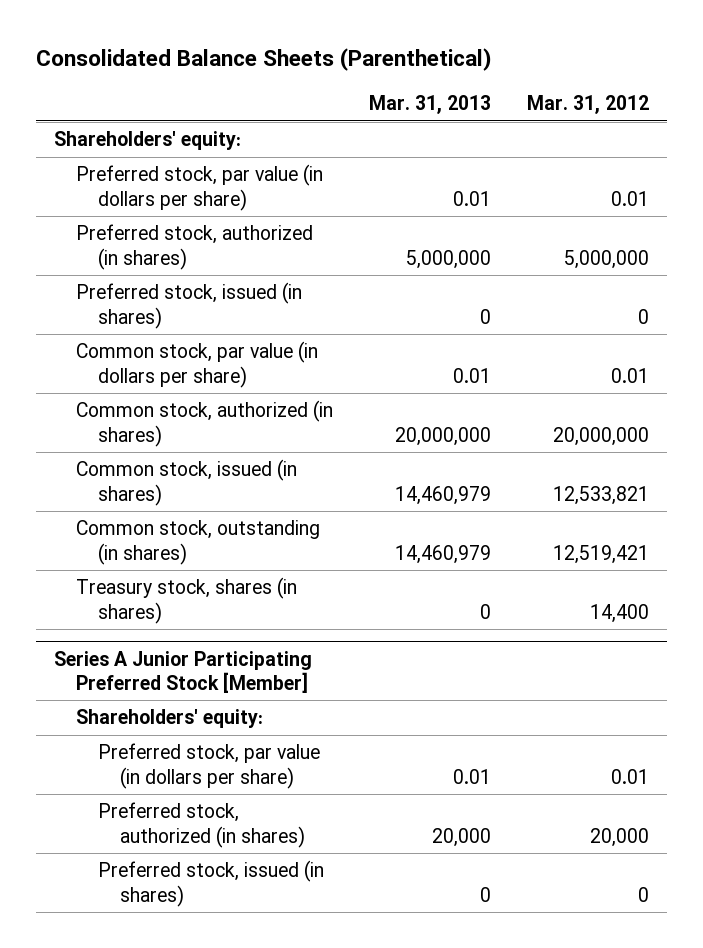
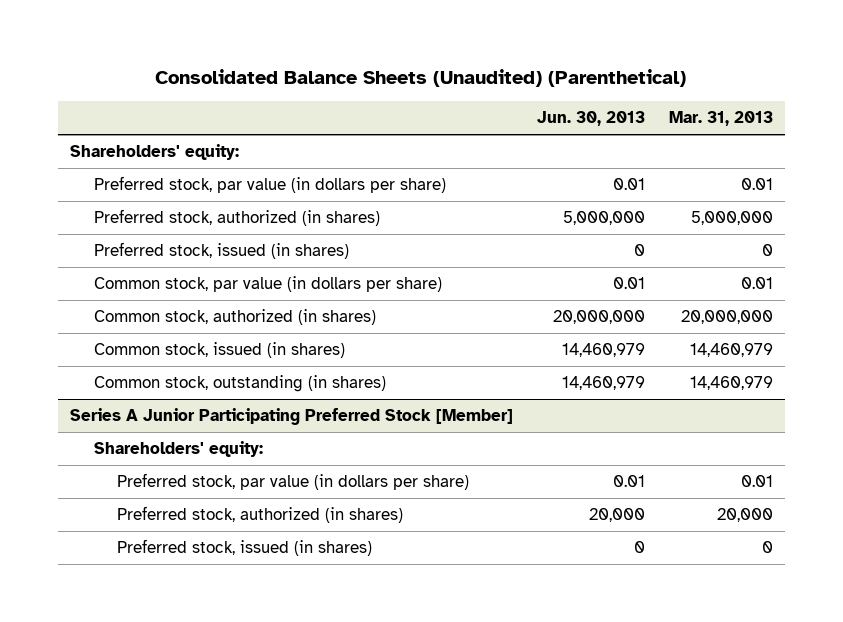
[36,48,493,72] Consolidated Balance Sheets (Parenthetical) -> [155,69,687,88] Consolidated Balance Sheets (Unaudited) (Parenthetical)
[527,95,650,115] Mar. 31, 2012 -> none
none -> [536,111,645,127] Jun. 30, 2013
[76,577,298,624] Treasury stock, shares (in shares) -> none

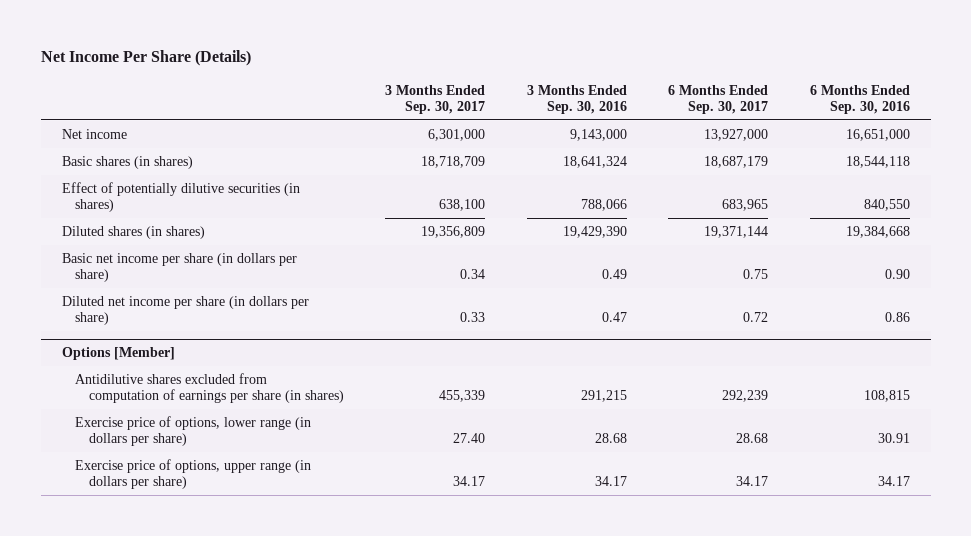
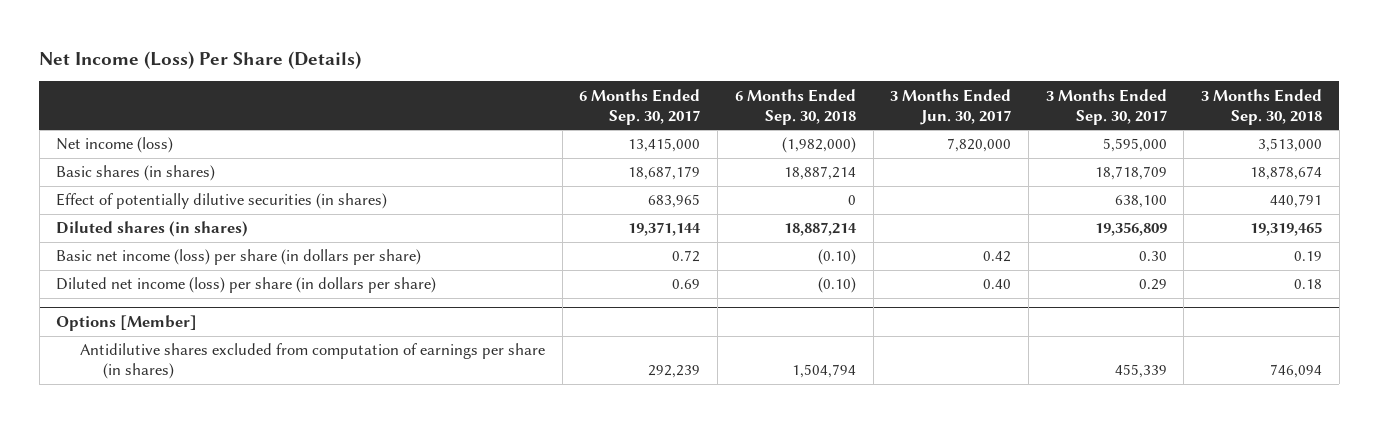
[40,50,251,67] Net Income Per Share (Details) -> [39,50,362,69] Net Income (Loss) Per Share (Details)
[526,84,627,114] 3 Months Ended Sep. 30, 2016 -> none
[809,84,910,114] 6 Months Ended Sep. 30, 2016 -> none
none -> [734,88,856,125] 6 Months Ended Sep. 30, 2018
none -> [890,88,1012,125] 3 Months Ended Jun. 30, 2017
none -> [1201,88,1323,125] 3 Months Ended Sep. 30, 2018
[61,129,127,140] Net income -> [56,137,174,154] Net income (loss)
[428,129,486,142] 6,301,000 -> [1102,138,1167,153] 5,595,000
[704,129,769,142] 13,927,000 -> [628,138,701,153] 13,415,000
[61,253,297,283] Basic net income per share (in dollars per share) -> [56,249,422,266] Basic net income (loss) per share (in dollars per share)
[460,269,486,280] 0.34 -> [1138,251,1167,262] 0.30
[743,269,769,280] 0.75 -> [672,250,701,263] 0.72
[61,296,309,326] Diluted net income per share (in dollars per share) -> [56,277,437,294] Diluted net income (loss) per share (in dollars per share)
[460,312,486,323] 0.33 -> [1138,279,1167,291] 0.29
[743,312,769,323] 0.72 -> [672,279,701,290] 0.69
[75,416,312,447] Exercise price of options, lower range (in dollars per share) -> none
[75,459,312,490] Exercise price of options, upper range (in dollars per share) -> none

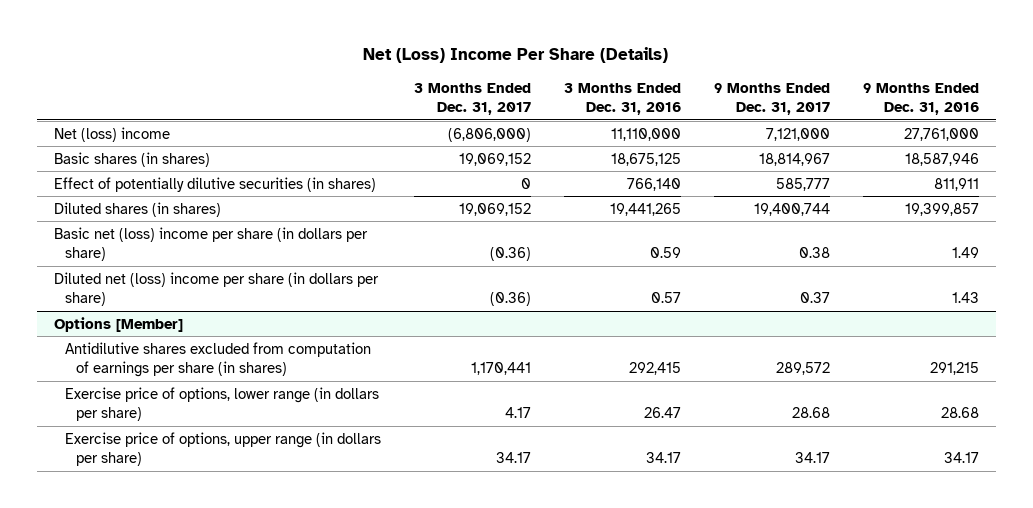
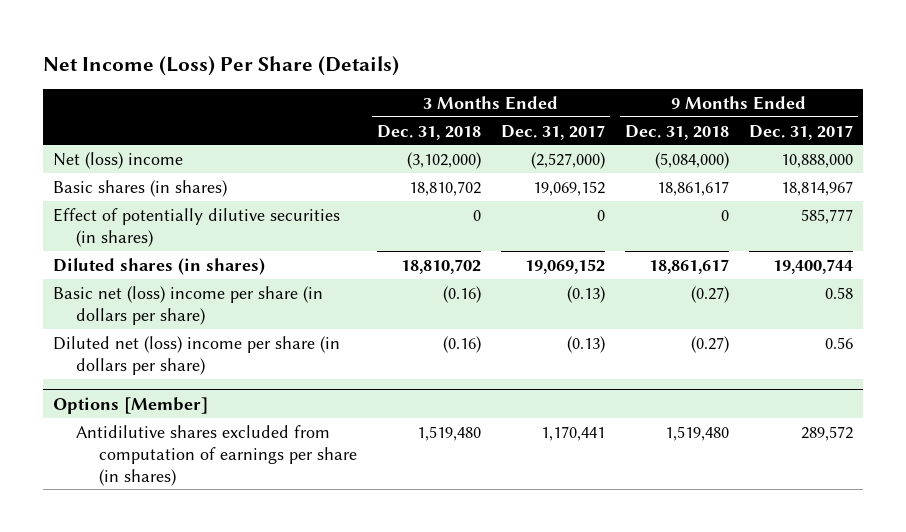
[363,47,669,64] Net (Loss) Income Per Share (Details) -> [42,55,399,76] Net Income (Loss) Per Share (Details)
[564,82,682,115] 3 Months Ended Dec. 31, 2016 -> none
[863,82,980,115] 9 Months Ended Dec. 31, 2016 -> none
none -> [376,124,481,140] Dec. 31, 2018
none -> [624,124,729,140] Dec. 31, 2018
[447,127,531,142] (6,806,000) -> [530,151,605,169] (2,527,000)
[766,127,831,141] 7,121,000 -> [781,153,854,168] 10,888,000
[489,246,531,261] (0.36) -> [566,285,605,303] (0.13)
[799,246,831,258] 0.38 -> [825,286,854,299] 0.58
[489,291,531,306] (0.36) -> [566,335,605,353] (0.13)
[800,291,831,303] 0.37 -> [825,336,854,349] 0.56
[64,386,379,421] Exercise price of options, lower range (in dollars per share) -> none
[64,431,381,466] Exercise price of options, upper range (in dollars per share) -> none

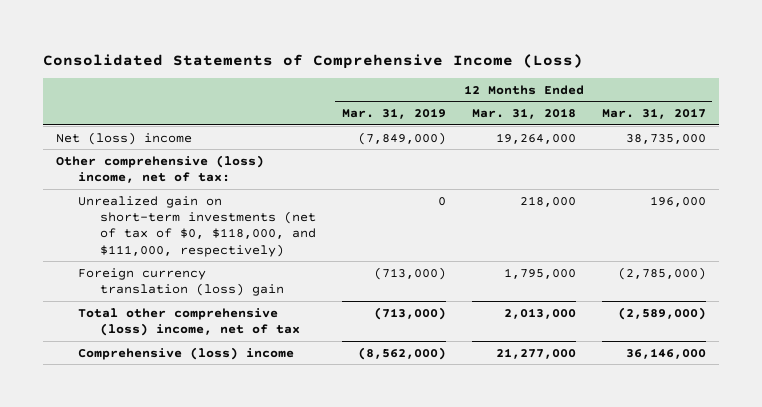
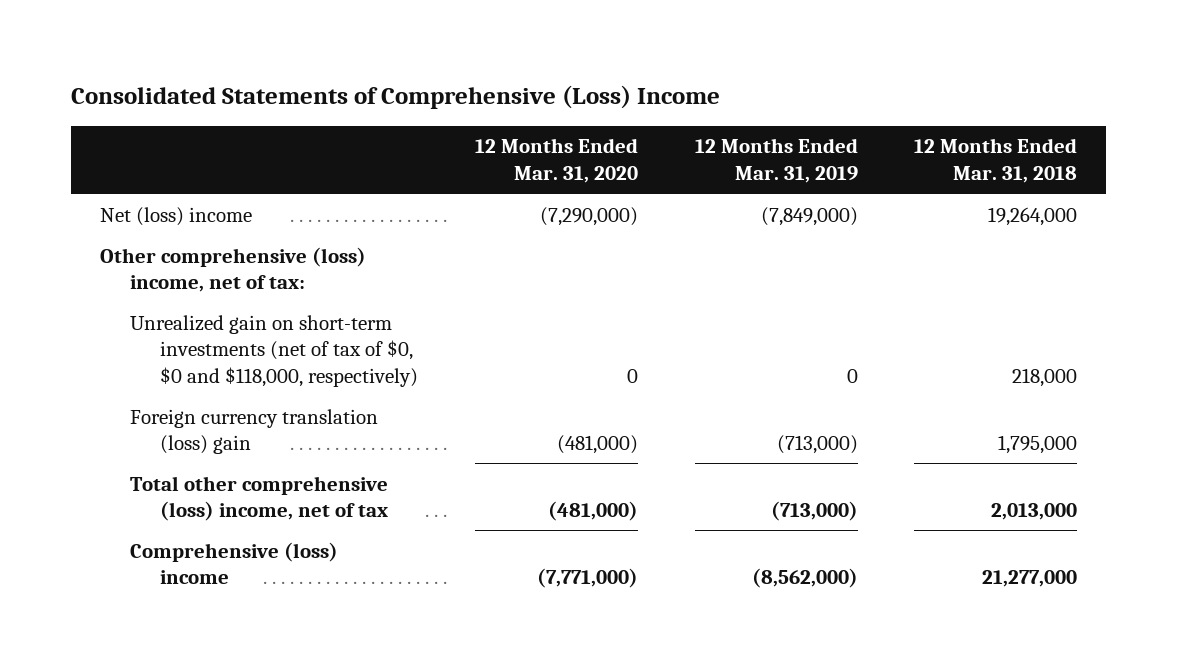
[43,53,584,69] Consolidated Statements of Comprehensive Income (Loss) -> [71,85,721,110] Consolidated Statements of Comprehensive (Loss) Income
[601,108,706,120] Mar. 31, 2017 -> none
none -> [474,138,638,183] 12 Months Ended Mar. 31, 2020
[78,195,316,257] Unrealized gain on short-term investments (net of tax of $0, $118,000, and $111,000, respectively) -> [130,314,419,387] Unrealized gain on short-term investments (net of tax of $0, $0 and $118,000, respectively)

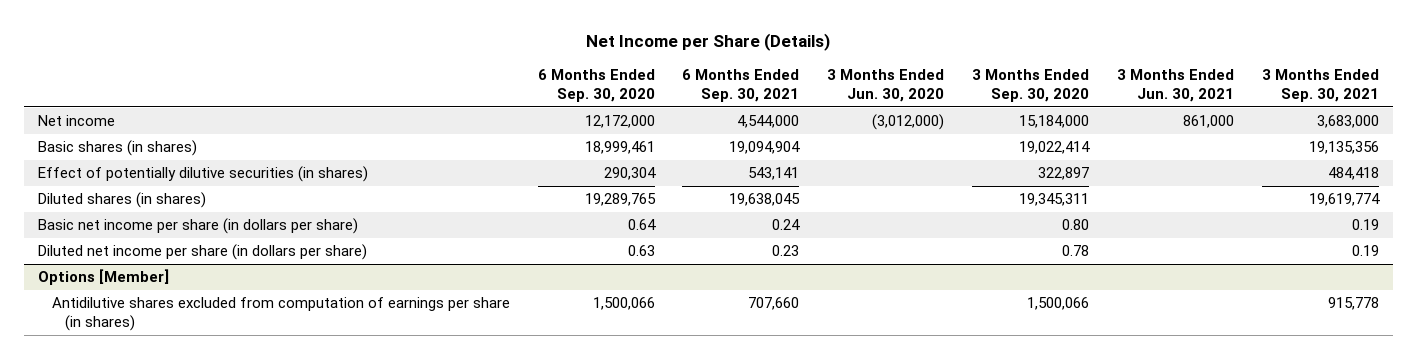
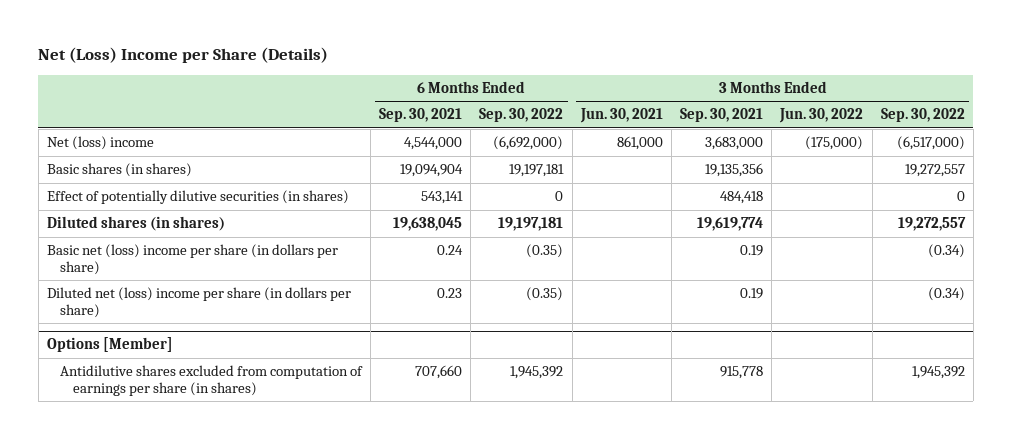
[586,33,831,52] Net Income per Share (Details) -> [38,47,329,64] Net (Loss) Income per Share (Details)
[537,69,655,102] 6 Months Ended Sep. 30, 2020 -> none
[827,69,945,102] 3 Months Ended Jun. 30, 2020 -> none
[972,69,1090,102] 3 Months Ended Sep. 30, 2020 -> none
none -> [479,108,564,123] Sep. 30, 2022
none -> [779,108,864,124] Jun. 30, 2022
none -> [880,108,965,123] Sep. 30, 2022
[38,115,116,127] Net income -> [46,136,154,151] Net (loss) income
[38,218,359,235] Basic net income per share (in dollars per share) -> [46,244,338,275] Basic net (loss) income per share (in dollars per share)
[38,244,368,261] Diluted net income per share (in dollars per share) -> [46,287,351,318] Diluted net (loss) income per share (in dollars per share)

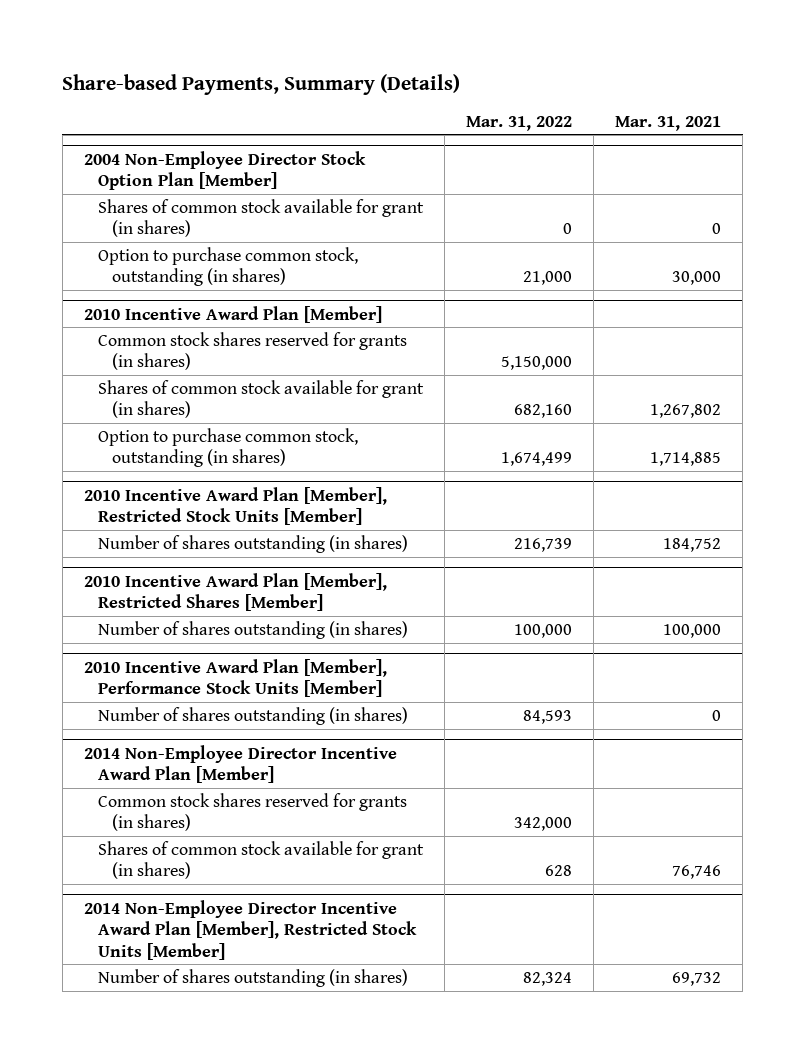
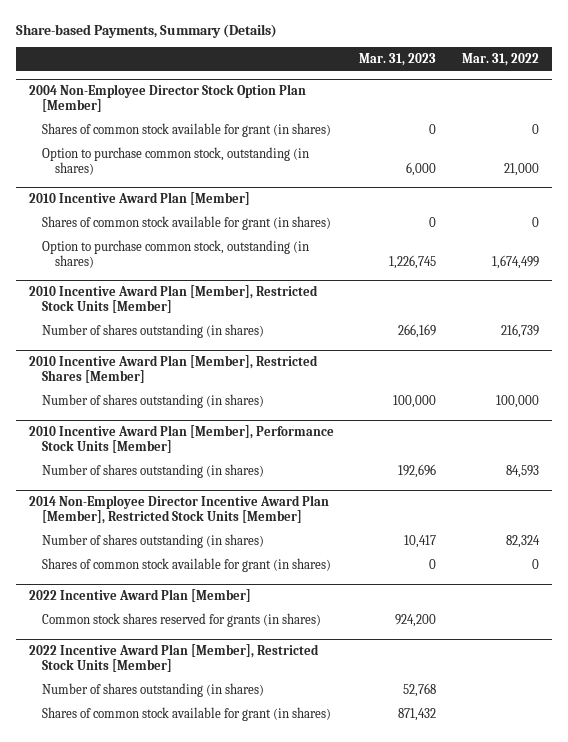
[614,115,721,131] Mar. 31, 2021 -> none
none -> [359,53,437,67] Mar. 31, 2023
[97,331,407,371] Common stock shares reserved for grants (in shares) -> none
[513,404,572,419] 682,160 -> [532,217,540,228] 0
[83,744,397,784] 2014 Non-Employee Director Incentive Award Plan [Member] -> none
[97,792,407,832] Common stock shares reserved for grants (in shares) -> none
[97,840,424,880] Shares of common stock available for grant (in shares) -> none
none -> [41,558,331,573] Shares of common stock available for grant (in shares)
none -> [28,589,251,603] 2022 Incentive Award Plan [Member]
none -> [41,613,321,628] Common stock shares reserved for grants (in shares)
none -> [28,644,319,672] 2022 Incentive Award Plan [Member], Restricted Stock Units [Member]
none -> [41,683,264,698] Number of shares outstanding (in shares)
none -> [41,707,331,722] Shares of common stock available for grant (in shares)

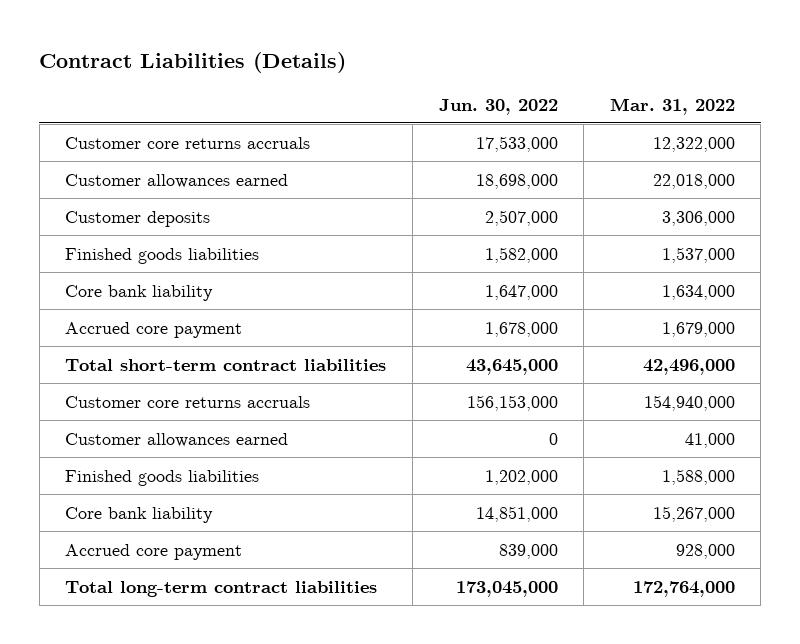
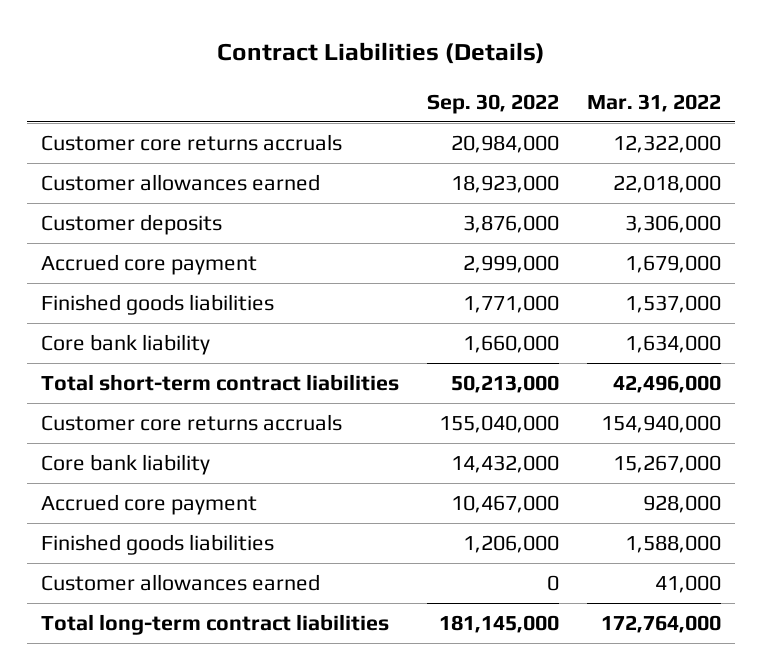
[438,98,558,115] Jun. 30, 2022 -> none
none -> [426,93,559,114] Sep. 30, 2022
[65,321,243,338] Accrued core payment -> [41,254,258,276] Accrued core payment
[65,469,260,486] Finished goods liabilities -> [41,534,275,556] Finished goods liabilities
[65,432,289,447] Customer allowances earned -> [41,574,321,592] Customer allowances earned

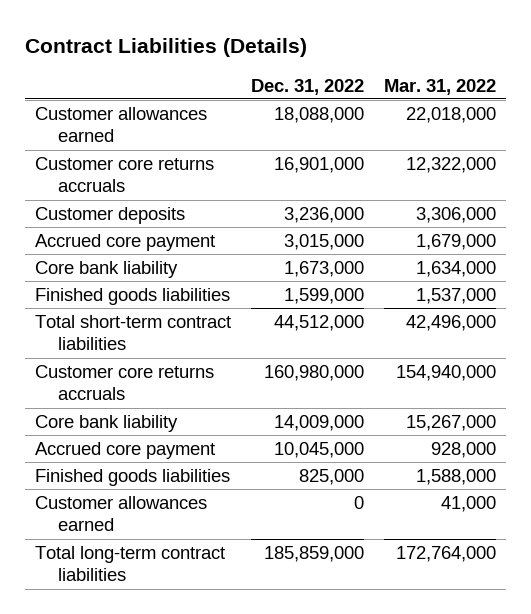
[426,93,559,114] Sep. 30, 2022 -> none
none -> [250,78,364,95] Dec. 31, 2022
[41,134,343,152] Customer core returns accruals -> [34,156,214,193] Customer core returns accruals
[41,294,275,316] Finished goods liabilities -> [34,287,230,305] Finished goods liabilities

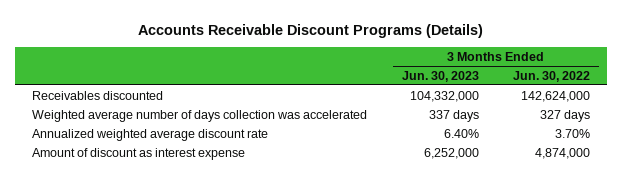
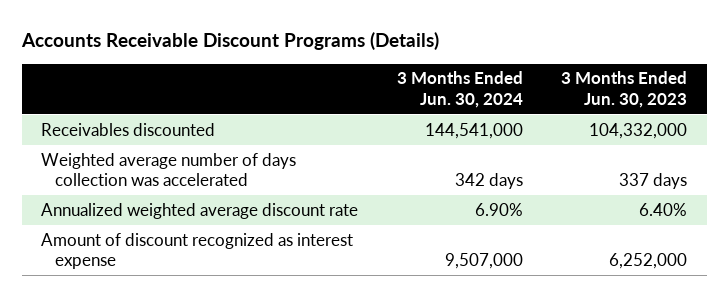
[513,70,591,82] Jun. 30, 2022 -> none
none -> [396,71,523,108] 3 Months Ended Jun. 30, 2024
[32,147,246,160] Amount of discount as interest expense -> [41,232,354,270] Amount of discount recognized as interest expense

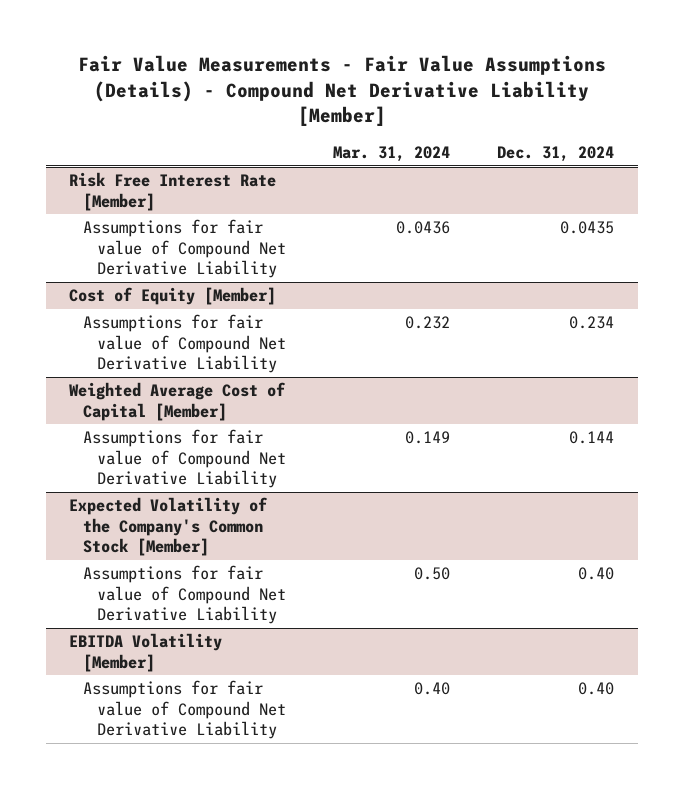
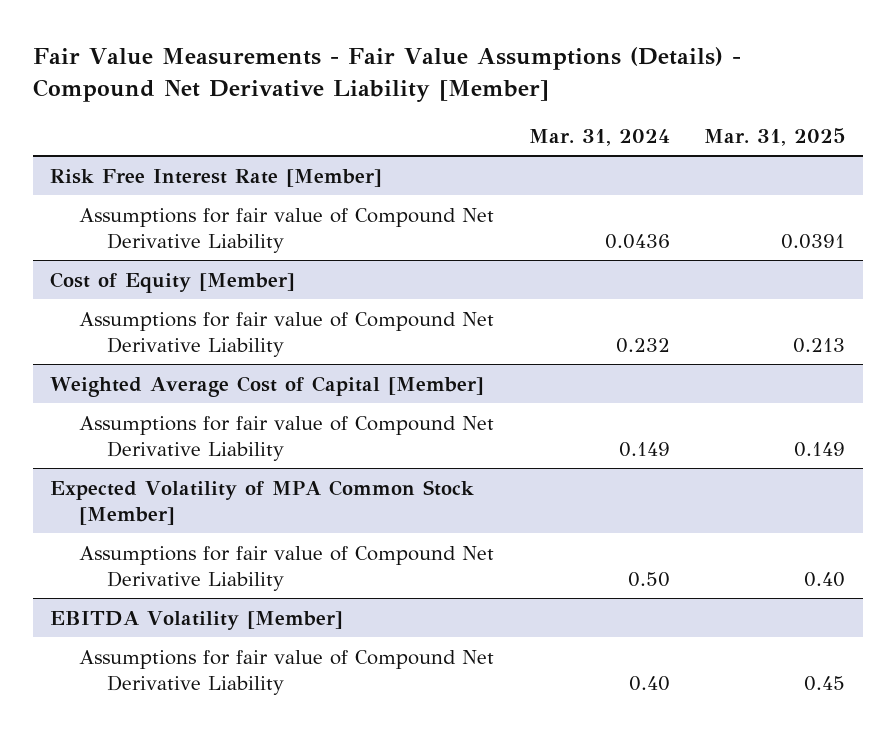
[497,145,615,162] Dec. 31, 2024 -> none
none -> [704,127,846,146] Mar. 31, 2025
[69,497,269,557] Expected Volatility of the Company's Common Stock [Member] -> [50,479,475,525] Expected Volatility of MPA Common Stock [Member]

